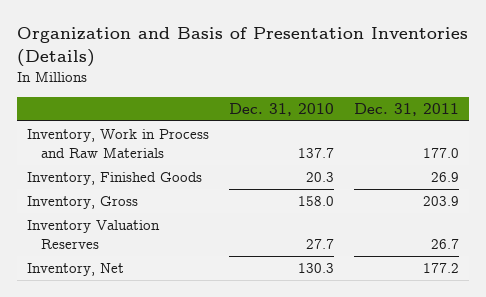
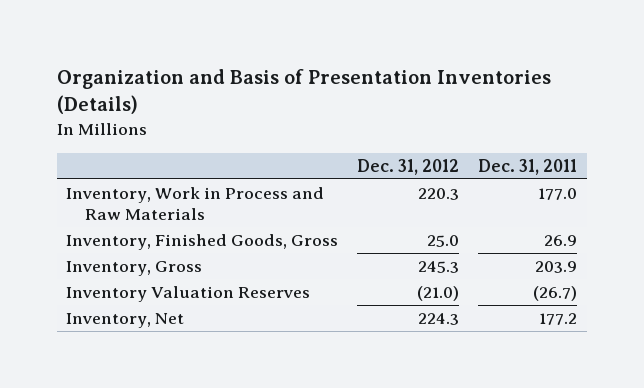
[228,103,334,117] Dec. 31, 2010 -> none
none -> [357,158,460,175] Dec. 31, 2012
[26,171,202,185] Inventory, Finished Goods -> [66,234,339,251] Inventory, Finished Goods, Gross
[431,238,460,249] 26.7 -> [533,286,578,302] (26.7)

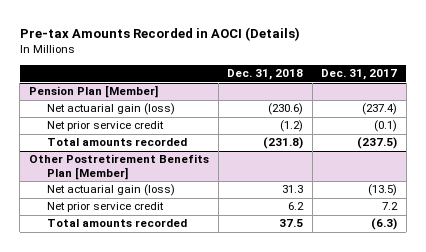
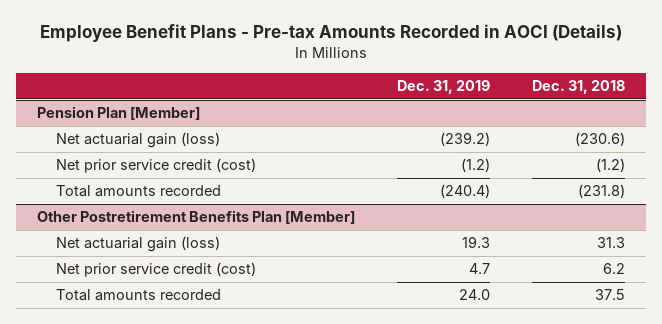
[19,26,300,41] Pre-tax Amounts Recorded in AOCI (Details) -> [39,24,622,43] Employee Benefit Plans - Pre-tax Amounts Recorded in AOCI (Details)
[321,69,398,81] Dec. 31, 2017 -> none
none -> [396,80,490,95] Dec. 31, 2019
[47,121,165,132] Net prior service credit -> [55,158,256,174] Net prior service credit (cost)
[47,202,165,213] Net prior service credit -> [55,262,256,278] Net prior service credit (cost)

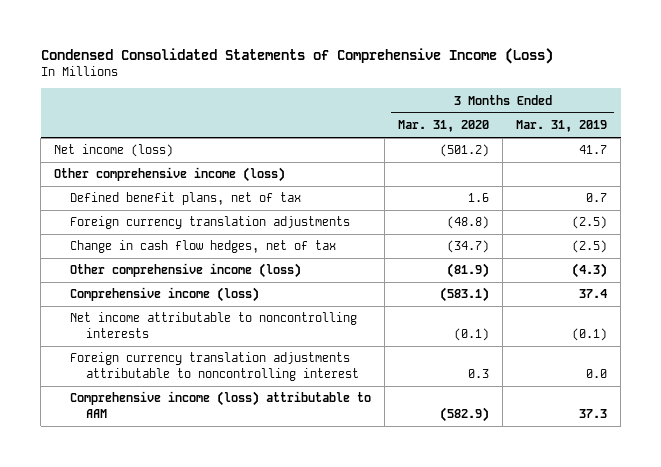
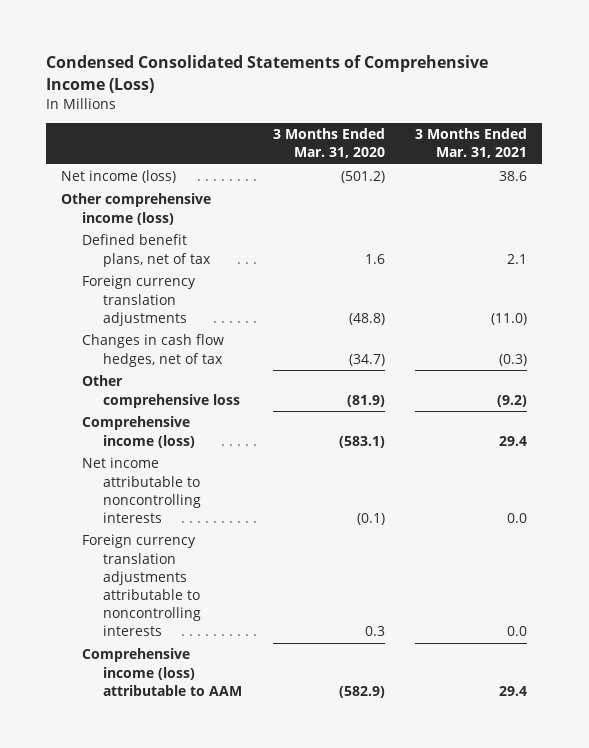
[516,120,608,133] Mar. 31, 2019 -> none
none -> [415,128,528,159] 3 Months Ended Mar. 31, 2021
[69,240,336,254] Change in cash flow hedges, net of tax -> [82,334,225,367] Changes in cash flow hedges, net of tax
[69,263,301,279] Other comprehensive income (loss) -> [82,375,241,408] Other comprehensive loss
[69,352,359,381] Foreign currency translation adjustments attributable to noncontrolling interest -> [82,534,202,637] Foreign currency translation adjustments attributable to noncontrolling interests

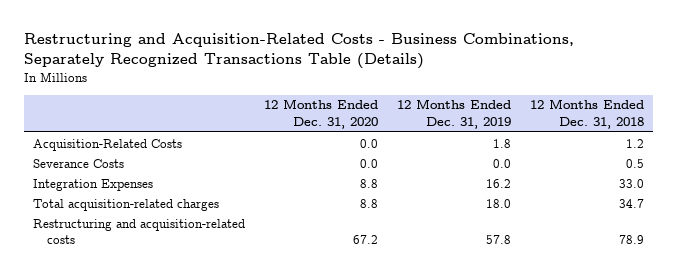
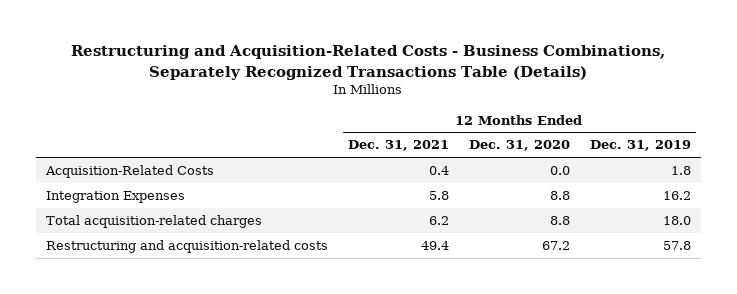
[529,99,644,129] 12 Months Ended Dec. 31, 2018 -> none
none -> [347,140,449,152] Dec. 31, 2021
[33,158,125,168] Severance Costs -> none

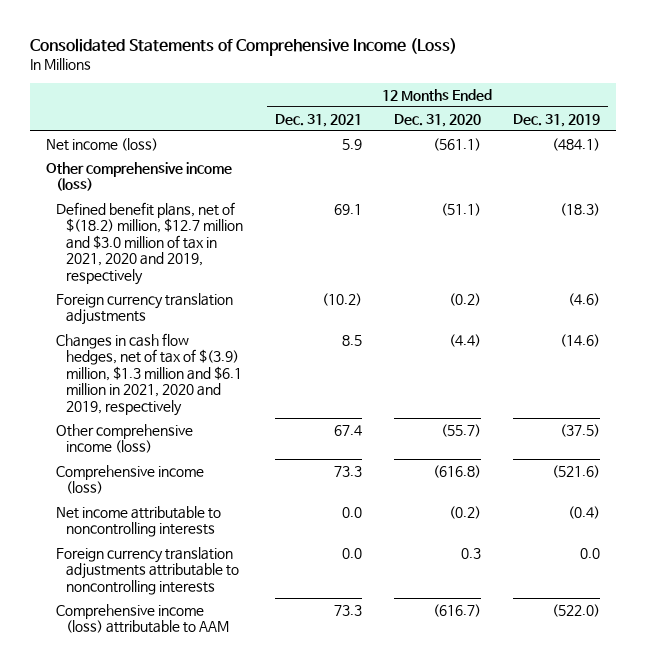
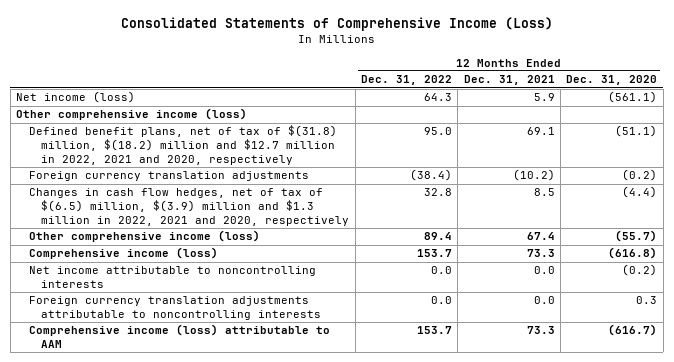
[512,113,600,127] Dec. 31, 2019 -> none
none -> [360,75,452,86] Dec. 31, 2022
[56,201,244,285] Defined benefit plans, net of $(18.2) million, $12.7 million and $3.0 million of tax in 2021, 2020 and 2019, respectively -> [28,125,337,165] Defined benefit plans, net of tax of $(31.8) million, $(18.2) million and $12.7 million in 2022, 2021 and 2020, respectively
[56,332,243,416] Changes in cash flow hedges, net of tax of $(3.9) million, $1.3 million and $6.1 million in 2021, 2020 and 2019, respectively -> [28,188,350,226] Changes in cash flow hedges, net of tax of $(6.5) million, $(3.9) million and $1.3 million in 2022, 2021 and 2020, respectively

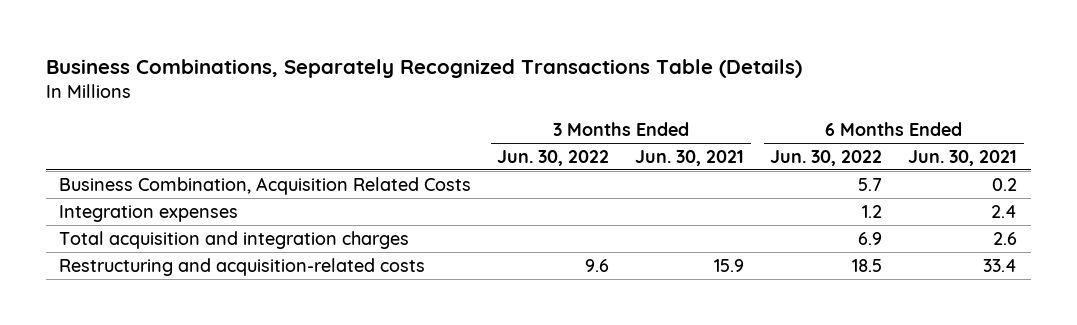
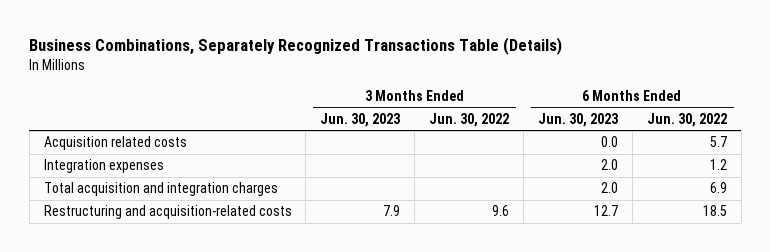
[635,149,745,166] Jun. 30, 2021 -> none
[908,149,1018,166] Jun. 30, 2021 -> none
none -> [320,112,401,127] Jun. 30, 2023
none -> [538,112,619,127] Jun. 30, 2023
[59,176,472,195] Business Combination, Acquisition Related Costs -> [43,136,187,151] Acquisition related costs

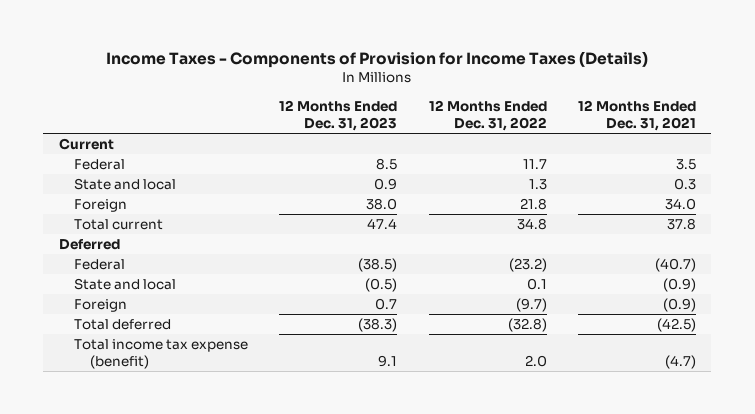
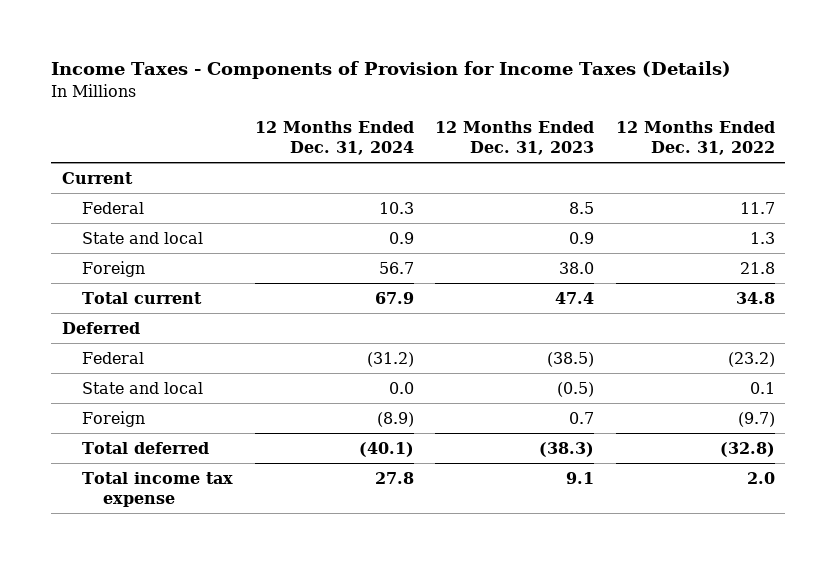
[577,100,696,132] 12 Months Ended Dec. 31, 2021 -> none
none -> [254,121,414,156] 12 Months Ended Dec. 31, 2024
[74,339,249,370] Total income tax expense (benefit) -> [82,471,234,507] Total income tax expense

